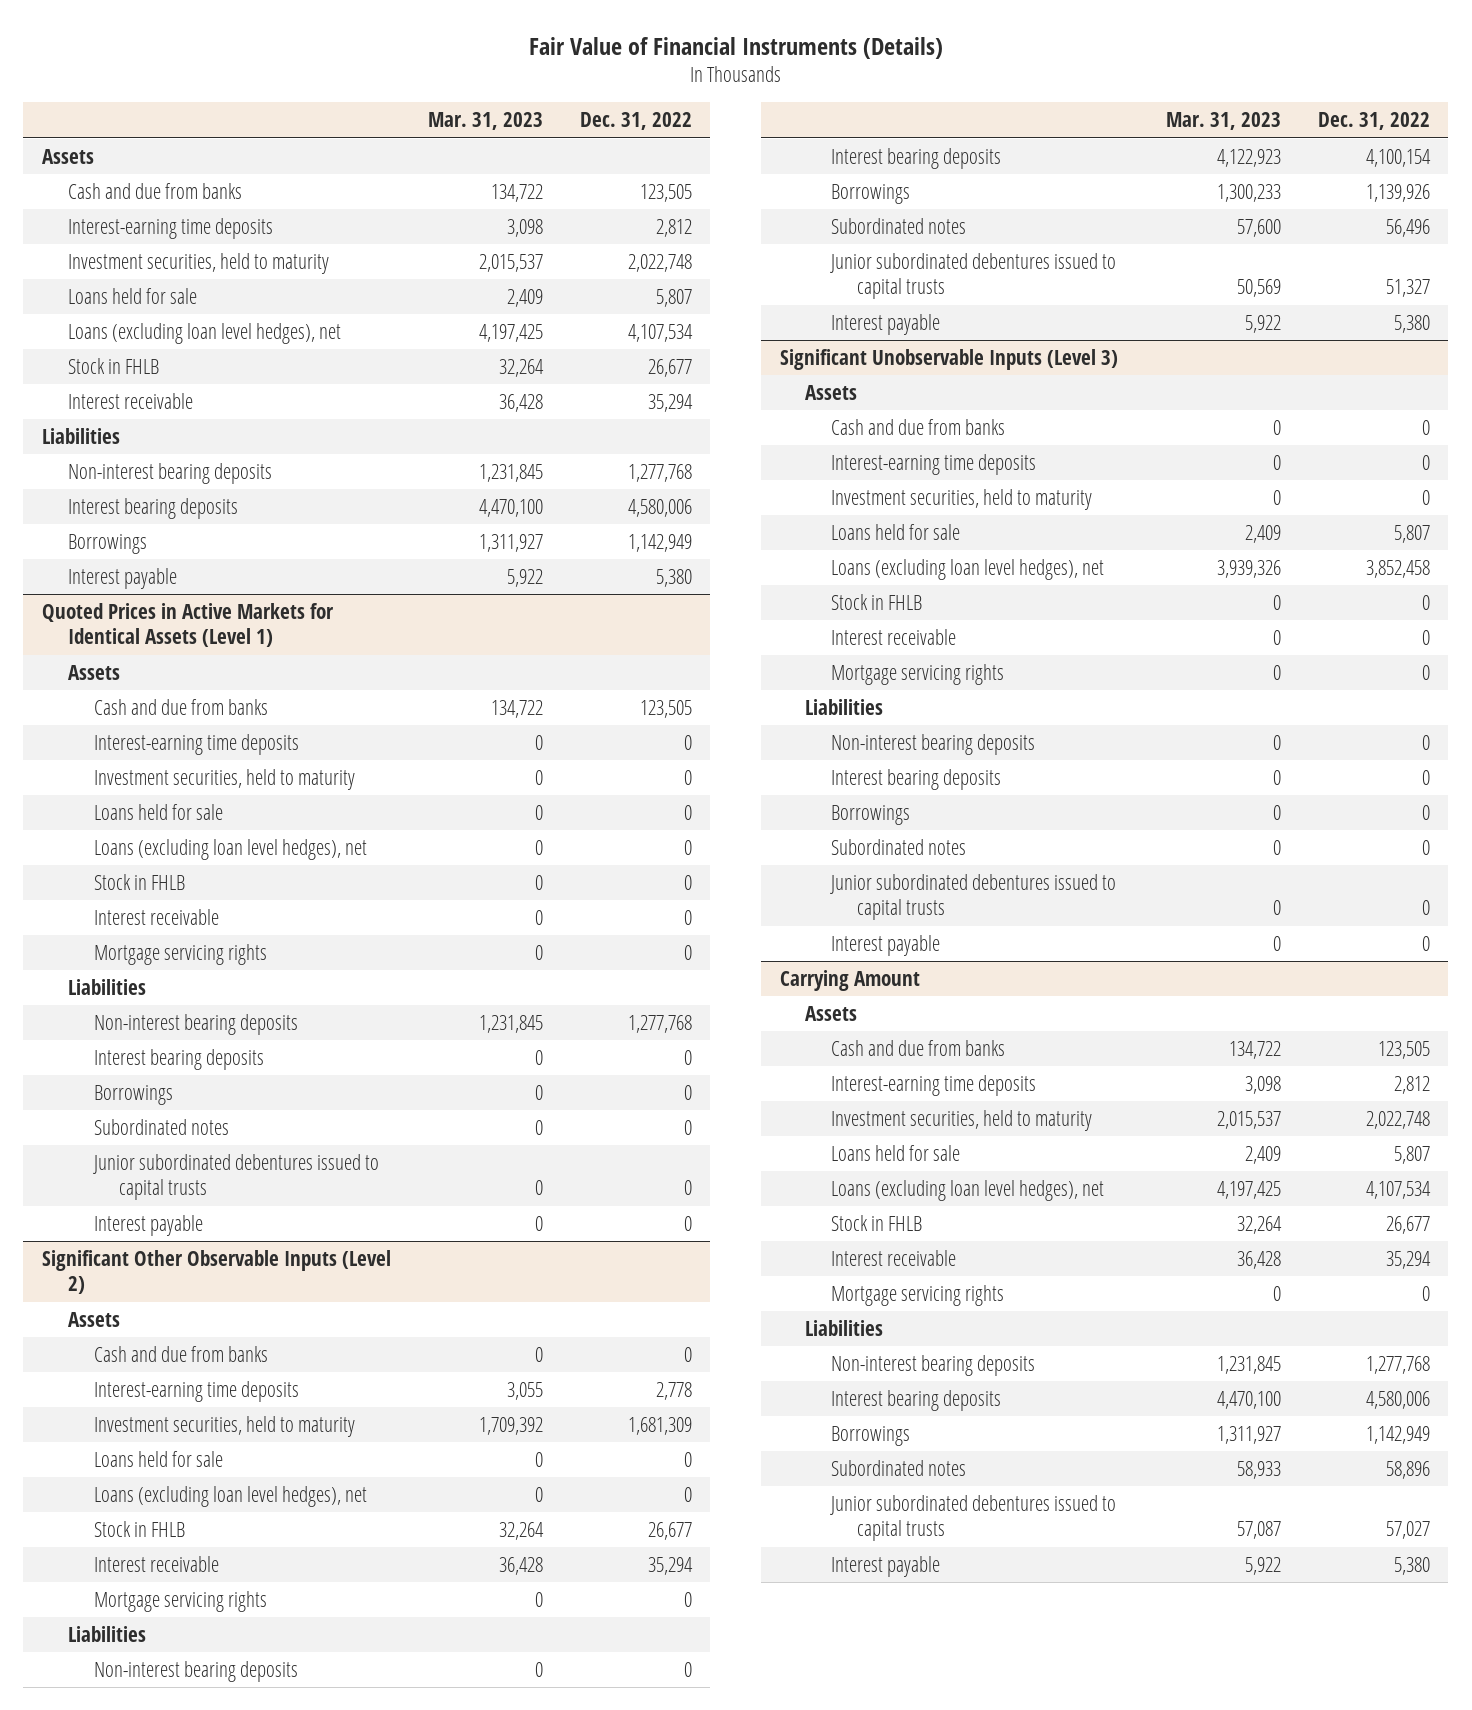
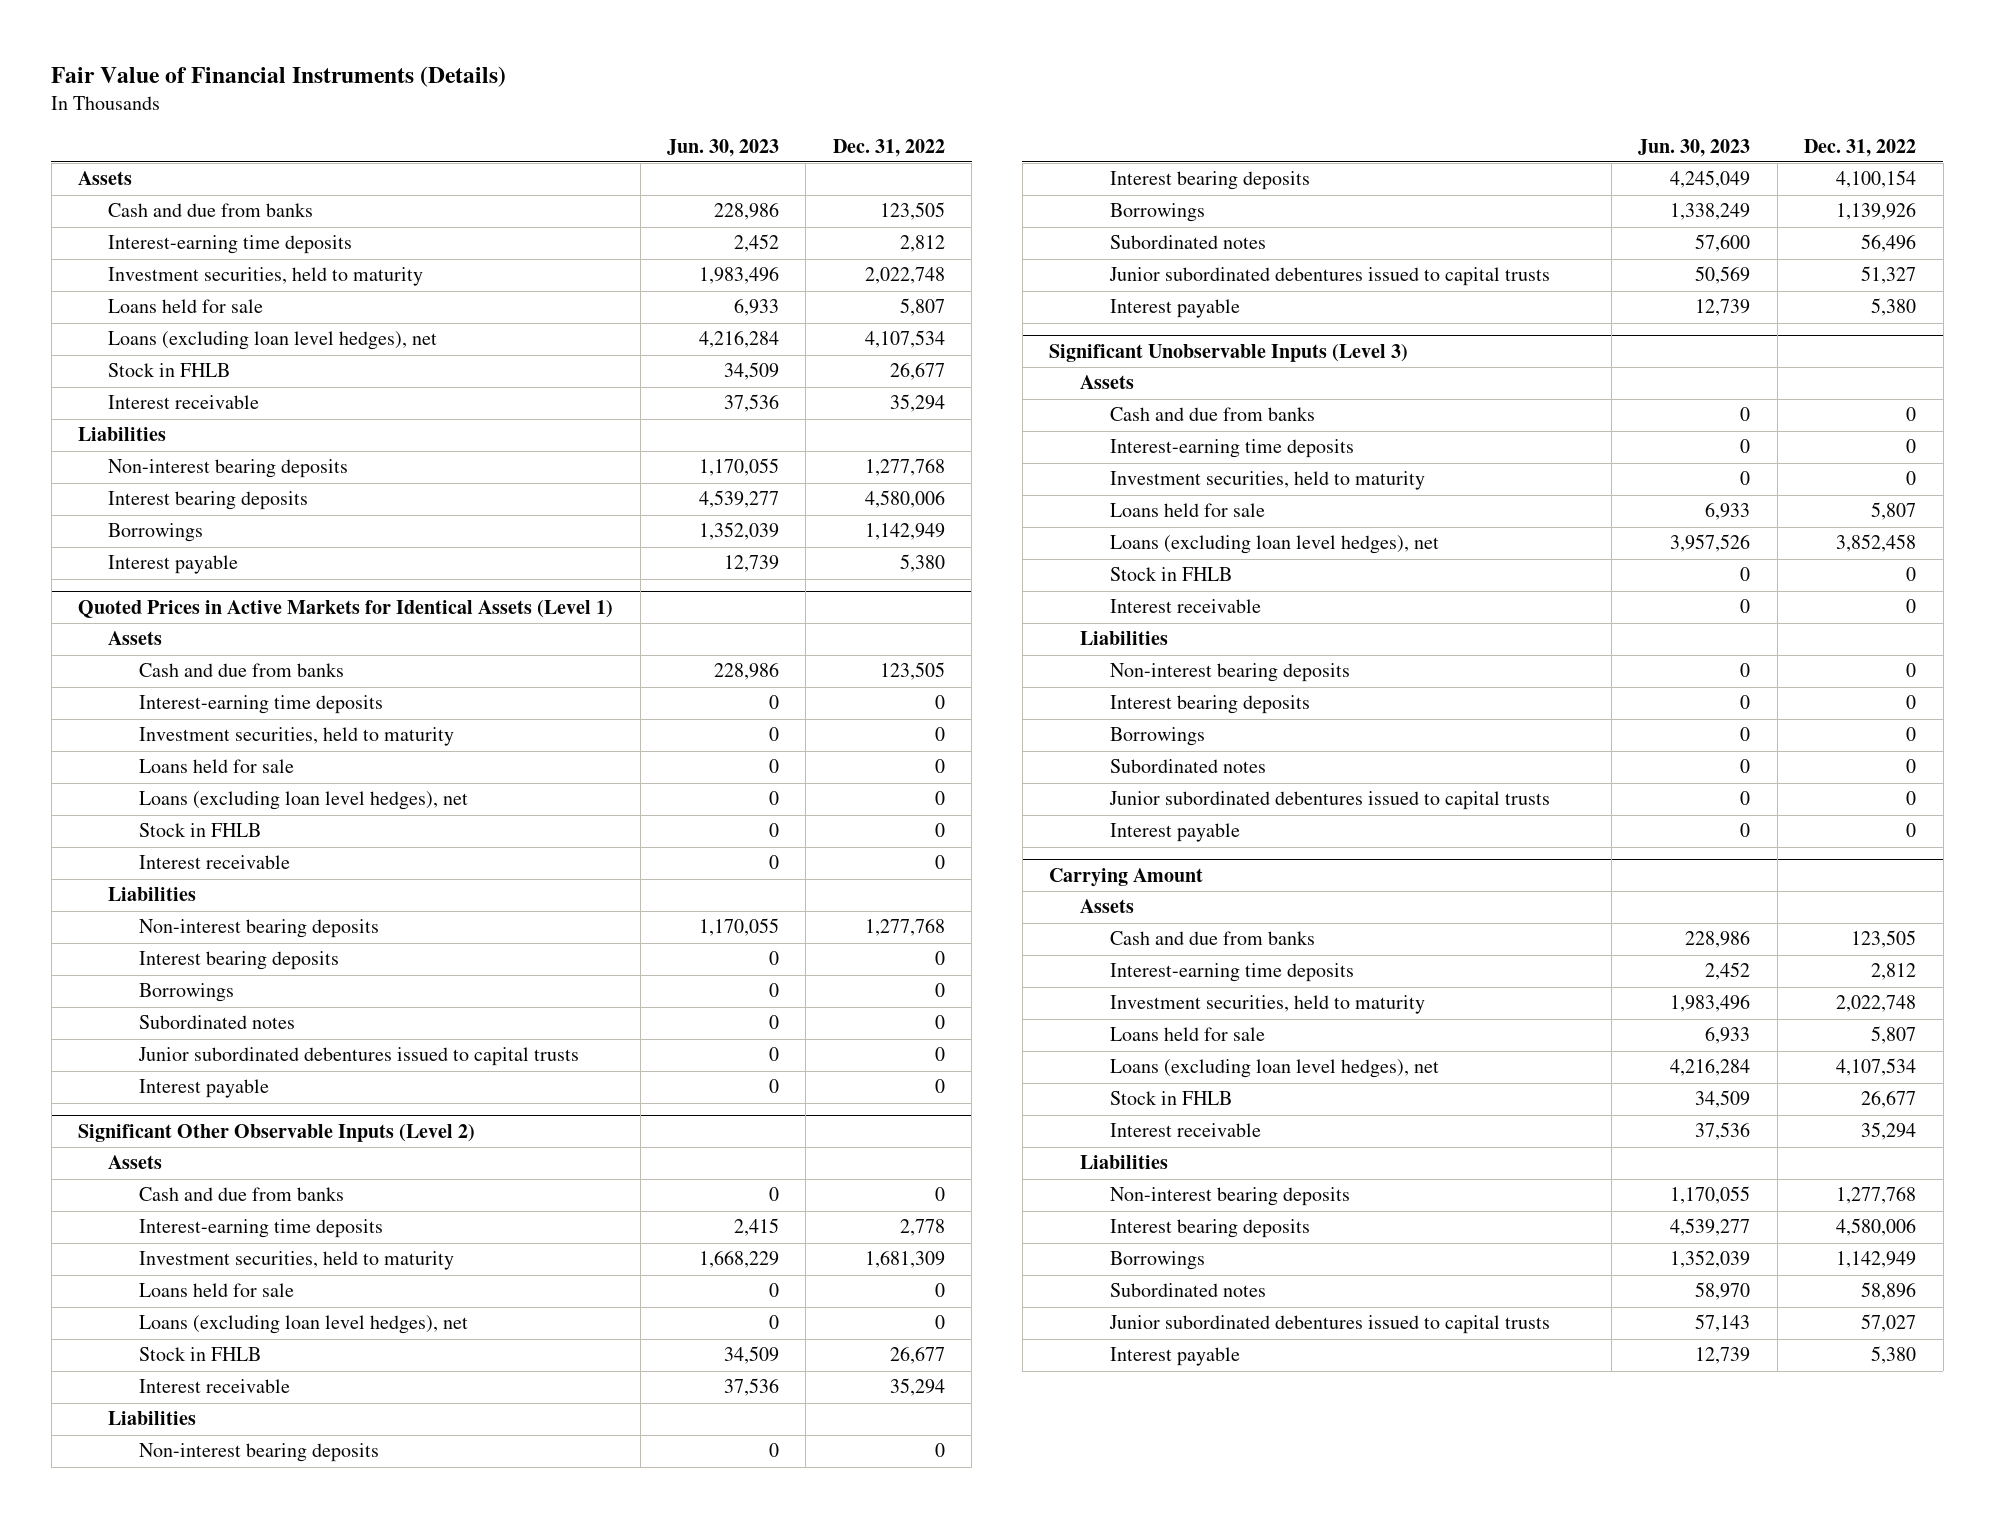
[427,112,543,131] Mar. 31, 2023 -> none
none -> [667,138,780,157] Jun. 30, 2023
[93,943,267,965] Mortgage servicing rights -> none
[93,1590,267,1612] Mortgage servicing rights -> none
[831,663,1005,685] Mortgage servicing rights -> none
[831,1284,1005,1306] Mortgage servicing rights -> none

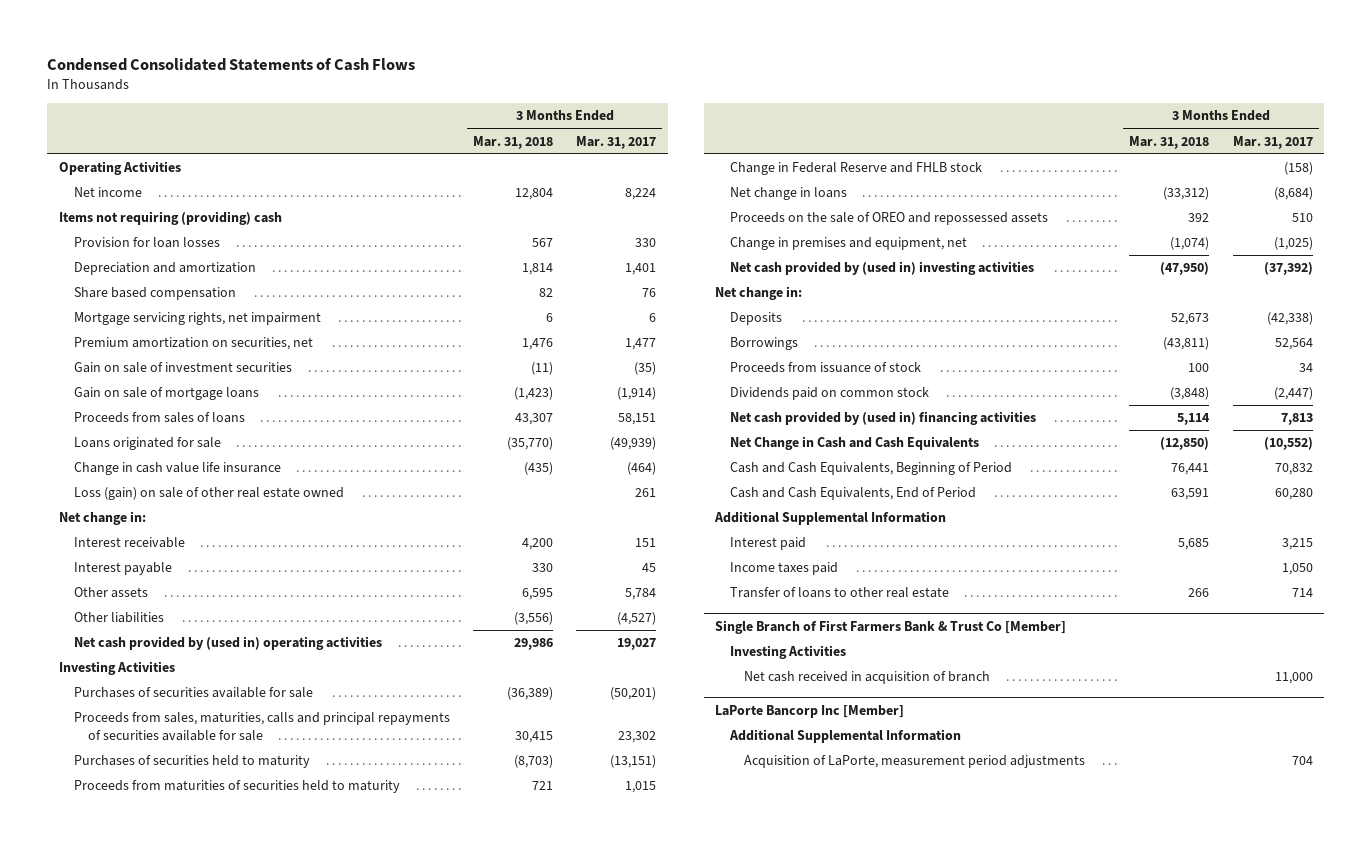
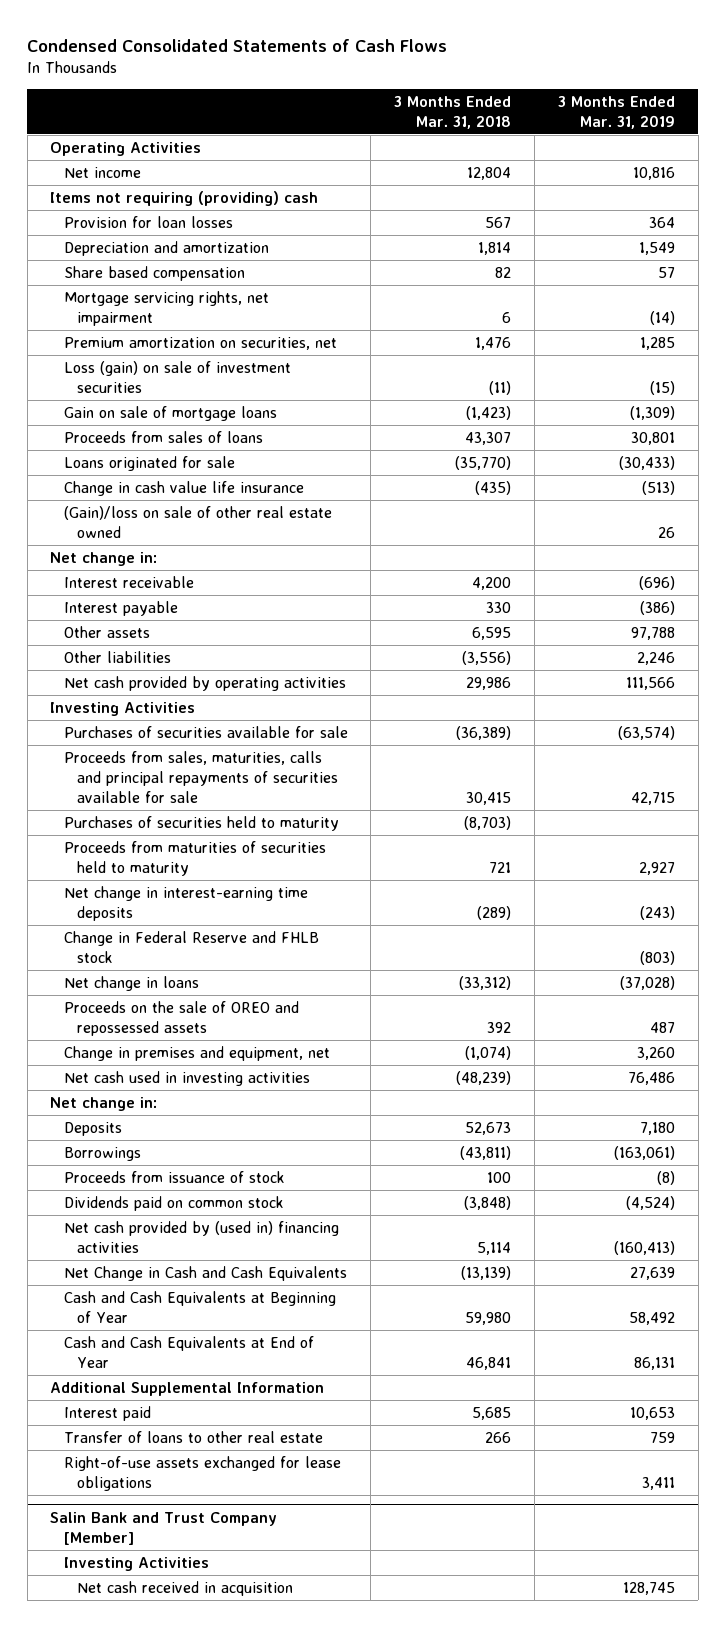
[576,135,657,149] Mar. 31, 2017 -> none
none -> [557,95,675,129] 3 Months Ended Mar. 31, 2019
[73,362,292,374] Gain on sale of investment securities -> [63,360,291,393] Loss (gain) on sale of investment securities
[73,487,344,501] Loss (gain) on sale of other real estate owned -> [63,505,332,538] (Gain)/loss on sale of other real estate owned
[73,636,382,651] Net cash provided by (used in) operating activities -> [63,675,346,691] Net cash provided by operating activities
none -> [63,885,308,921] Net change in interest-earning time deposits
[729,261,1034,276] Net cash provided by (used in) investing activities -> [63,1070,310,1086] Net cash used in investing activities
[1160,262,1210,276] (47,950) -> [456,1070,512,1085] (48,239)
[1160,437,1210,451] (12,850) -> [461,1265,512,1280] (13,139)
[729,462,1012,476] Cash and Cash Equivalents, Beginning of Period -> [63,1290,336,1323] Cash and Cash Equivalents at Beginning of Year
[1171,463,1210,476] 76,441 -> [465,1311,512,1325] 59,980
[729,487,976,501] Cash and Cash Equivalents, End of Period -> [63,1335,314,1368] Cash and Cash Equivalents at End of Year
[1171,488,1210,501] 63,591 -> [466,1356,512,1370] 46,841
[729,562,838,576] Income taxes paid -> none
[715,620,1067,635] Single Branch of First Farmers Bank & Trust Co [Member] -> none
none -> [63,1455,341,1491] Right-of-use assets exchanged for lease obligations
none -> [50,1511,278,1545] Salin Bank and Trust Company [Member]
[715,705,905,719] LaPorte Bancorp Inc [Member] -> none
[728,729,961,744] Additional Supplemental Information -> none
[744,755,1086,769] Acquisition of LaPorte, measurement period adjustments -> none
[744,671,991,685] Net cash received in acquisition of branch -> [76,1580,293,1596] Net cash received in acquisition

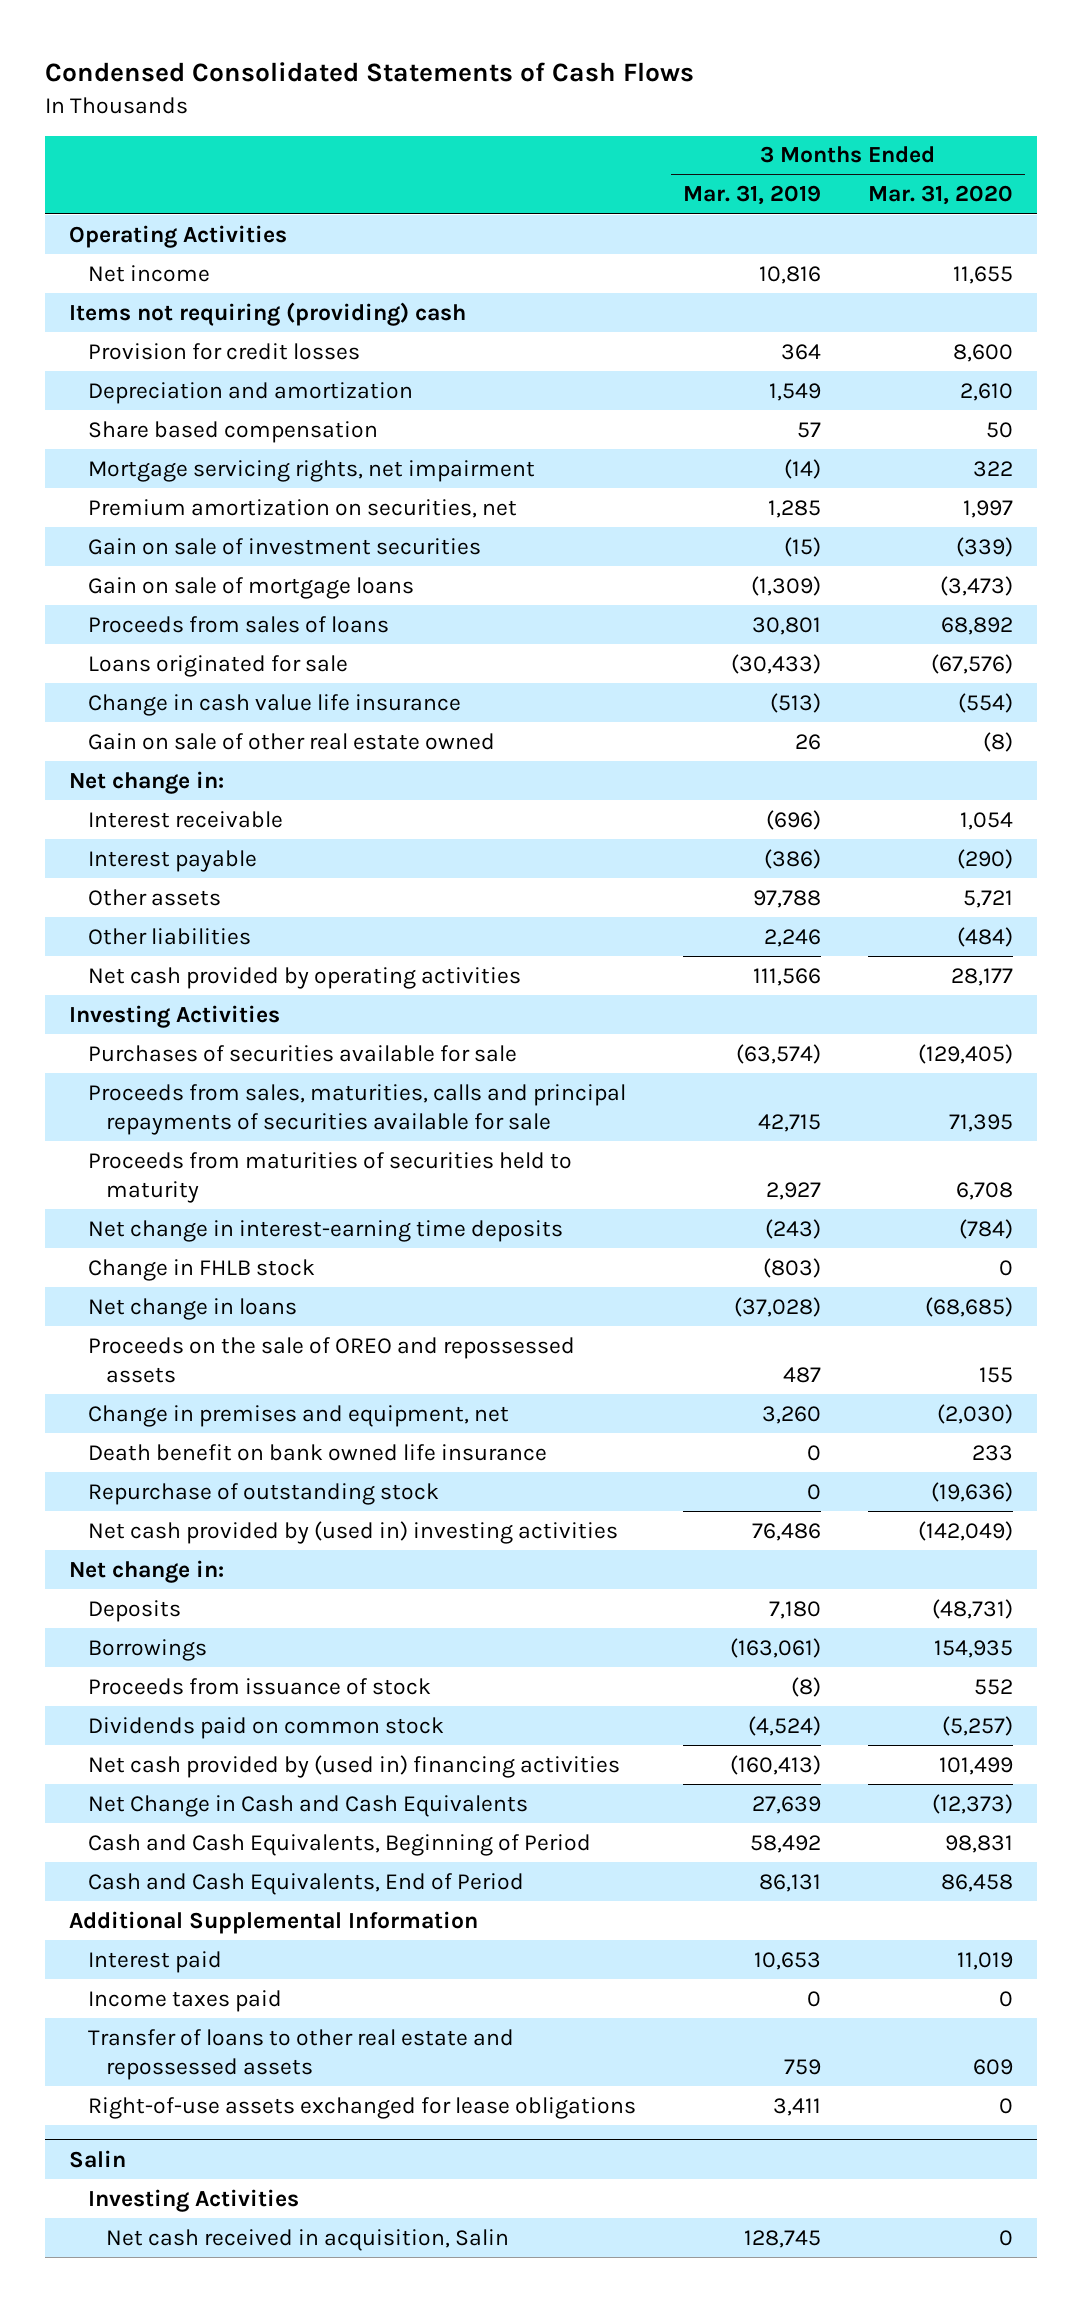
[394,95,512,129] 3 Months Ended Mar. 31, 2018 -> none
none -> [867,185,1013,206] Mar. 31, 2020
[63,215,233,228] Provision for loan losses -> [87,342,360,360] Provision for credit losses
[63,360,291,393] Loss (gain) on sale of investment securities -> [87,537,481,555] Gain on sale of investment securities
[63,505,332,538] (Gain)/loss on sale of other real estate owned -> [87,732,495,750] Gain on sale of other real estate owned
[63,815,339,831] Purchases of securities held to maturity -> none
[63,930,319,963] Change in Federal Reserve and FHLB stock -> [87,1258,315,1281] Change in FHLB stock
none -> [87,1443,547,1461] Death benefit on bank owned life insurance
none -> [87,1482,439,1505] Repurchase of outstanding stock
[63,1070,310,1086] Net cash used in investing activities -> [87,1520,618,1544] Net cash provided by (used in) investing activities
[63,1290,336,1323] Cash and Cash Equivalents at Beginning of Year -> [87,1833,591,1856] Cash and Cash Equivalents, Beginning of Period
[63,1335,314,1368] Cash and Cash Equivalents at End of Year -> [87,1872,524,1895] Cash and Cash Equivalents, End of Period
none -> [87,1989,282,2012] Income taxes paid
[63,1430,323,1443] Transfer of loans to other real estate -> [87,2028,514,2081] Transfer of loans to other real estate and repossessed assets
[50,1511,278,1545] Salin Bank and Trust Company [Member] -> [68,2149,126,2168] Salin
[76,1580,293,1596] Net cash received in acquisition -> [106,2228,510,2251] Net cash received in acquisition, Salin

